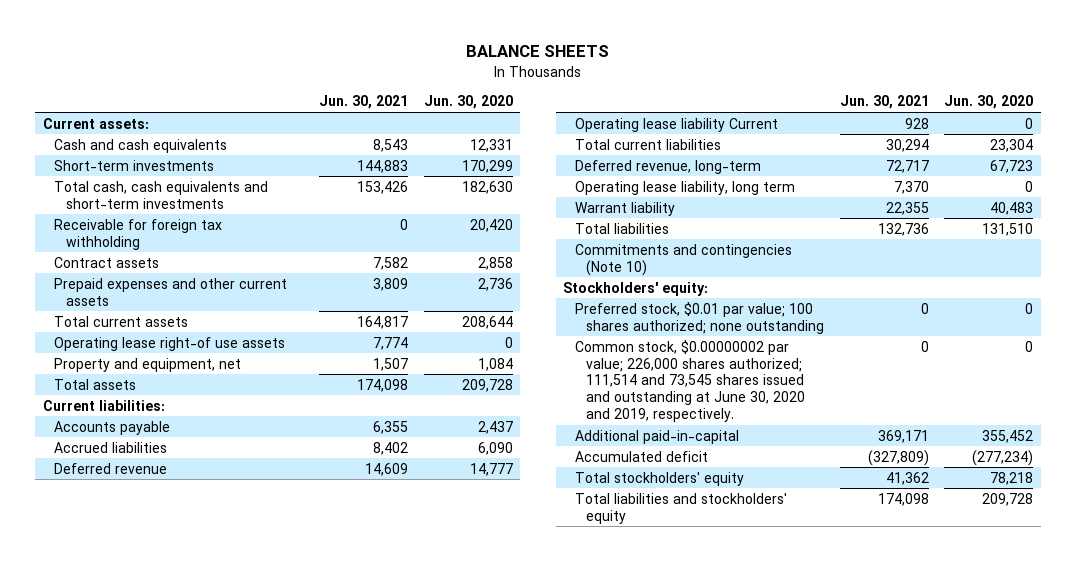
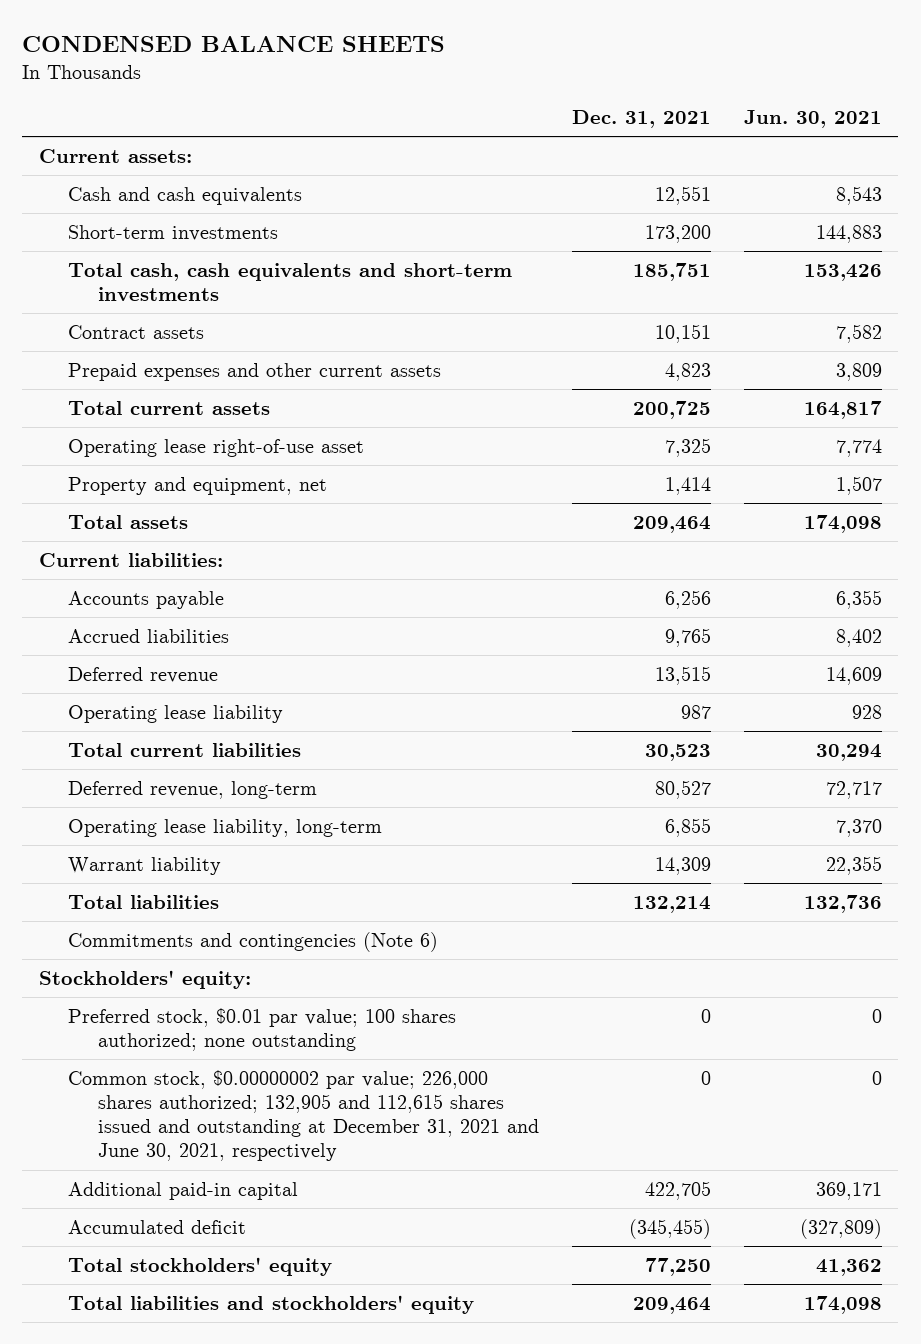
[466,45,610,58] BALANCE SHEETS -> [22,36,446,53] CONDENSED BALANCE SHEETS
[423,95,513,110] Jun. 30, 2020 -> none
none -> [571,109,711,128] Dec. 31, 2021
[54,218,223,250] Receivable for foreign tax withholding -> none
[54,336,286,351] Operating lease right-of use assets -> [68,438,365,457] Operating lease right-of-use asset
[574,117,778,132] Operating lease liability Current -> [68,704,284,723] Operating lease liability
[574,180,795,195] Operating lease liability, long term -> [68,818,383,837] Operating lease liability, long-term
[574,243,792,276] Commitments and contingencies (Note 10) -> [68,931,439,952] Commitments and contingencies (Note 6)
[574,339,806,423] Common stock, $0.00000002 par value; 226,000 shares authorized; 111,514 and 73,545 shares issued and outstanding at June 30, 2020 and 2019, respectively. -> [68,1069,539,1162] Common stock, $0.00000002 par value; 226,000 shares authorized; 132,905 and 112,615 shares issued and outstanding at December 31, 2021 and June 30, 2021, respectively
[574,429,739,444] Additional paid-in-capital -> [68,1181,299,1200] Additional paid-in capital

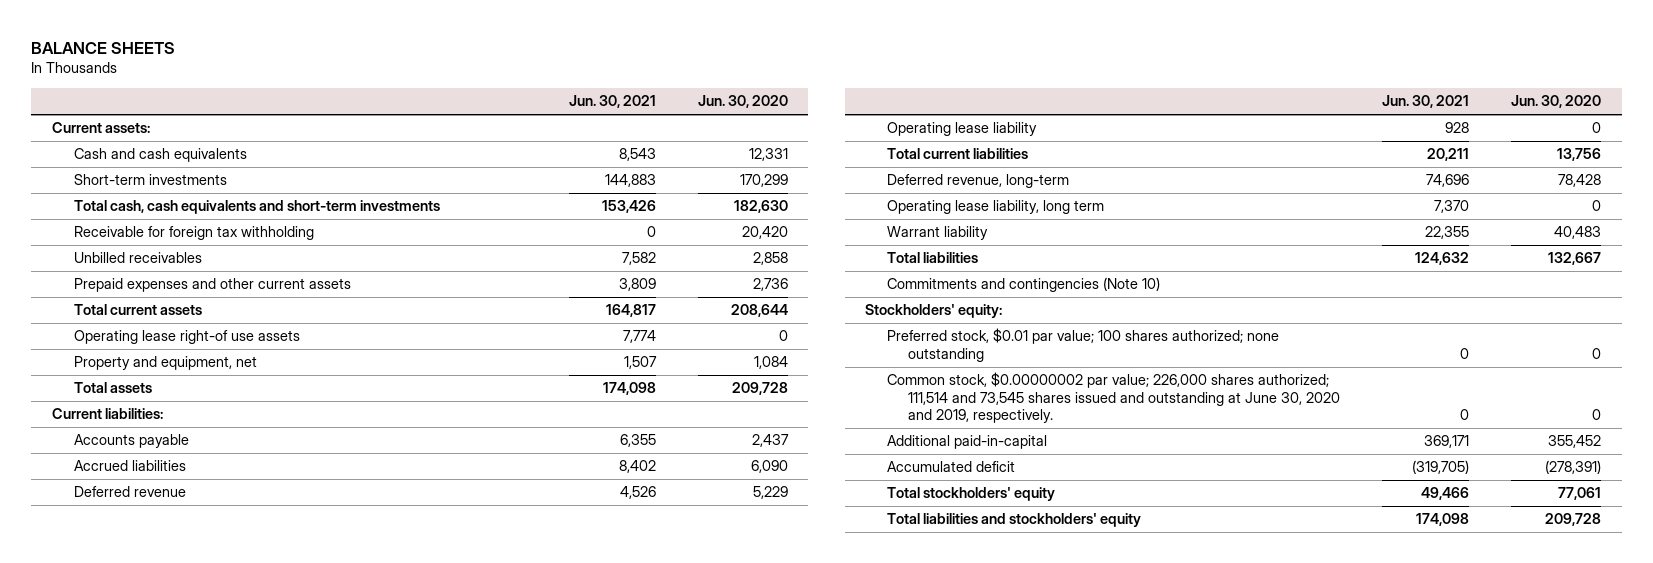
[22,36,446,53] CONDENSED BALANCE SHEETS -> [31,41,176,54] BALANCE SHEETS
[571,109,711,128] Dec. 31, 2021 -> none
none -> [697,95,788,109] Jun. 30, 2020
none -> [73,226,314,241] Receivable for foreign tax withholding
[68,324,205,339] Contract assets -> [73,252,202,264] Unbilled receivables
[68,438,365,457] Operating lease right-of-use asset -> [73,330,300,345] Operating lease right-of use assets
[825,666,882,685] 14,609 -> [619,486,656,500] 4,526
[815,743,882,761] 30,294 -> [1426,148,1469,162] 20,211
[825,780,882,799] 72,717 -> [1425,174,1469,188] 74,696
[68,818,383,837] Operating lease liability, long-term -> [886,200,1104,215] Operating lease liability, long term
[803,894,882,913] 132,736 -> [1414,252,1469,266] 124,632
[68,931,439,952] Commitments and contingencies (Note 6) -> [886,277,1160,293] Commitments and contingencies (Note 10)
[68,1069,539,1162] Common stock, $0.00000002 par value; 226,000 shares authorized; 132,905 and 112,615 shares issued and outstanding at December 31, 2021 and June 30, 2021, respectively -> [886,372,1341,423] Common stock, $0.00000002 par value; 226,000 shares authorized; 111,514 and 73,545 shares issued and outstanding at June 30, 2020 and 2019, respectively.
[68,1181,299,1200] Additional paid-in capital -> [886,435,1047,450] Additional paid-in-capital
[799,1218,882,1239] (327,809) -> [1411,460,1469,475] (319,705)
[815,1258,882,1276] 41,362 -> [1420,487,1469,501] 49,466

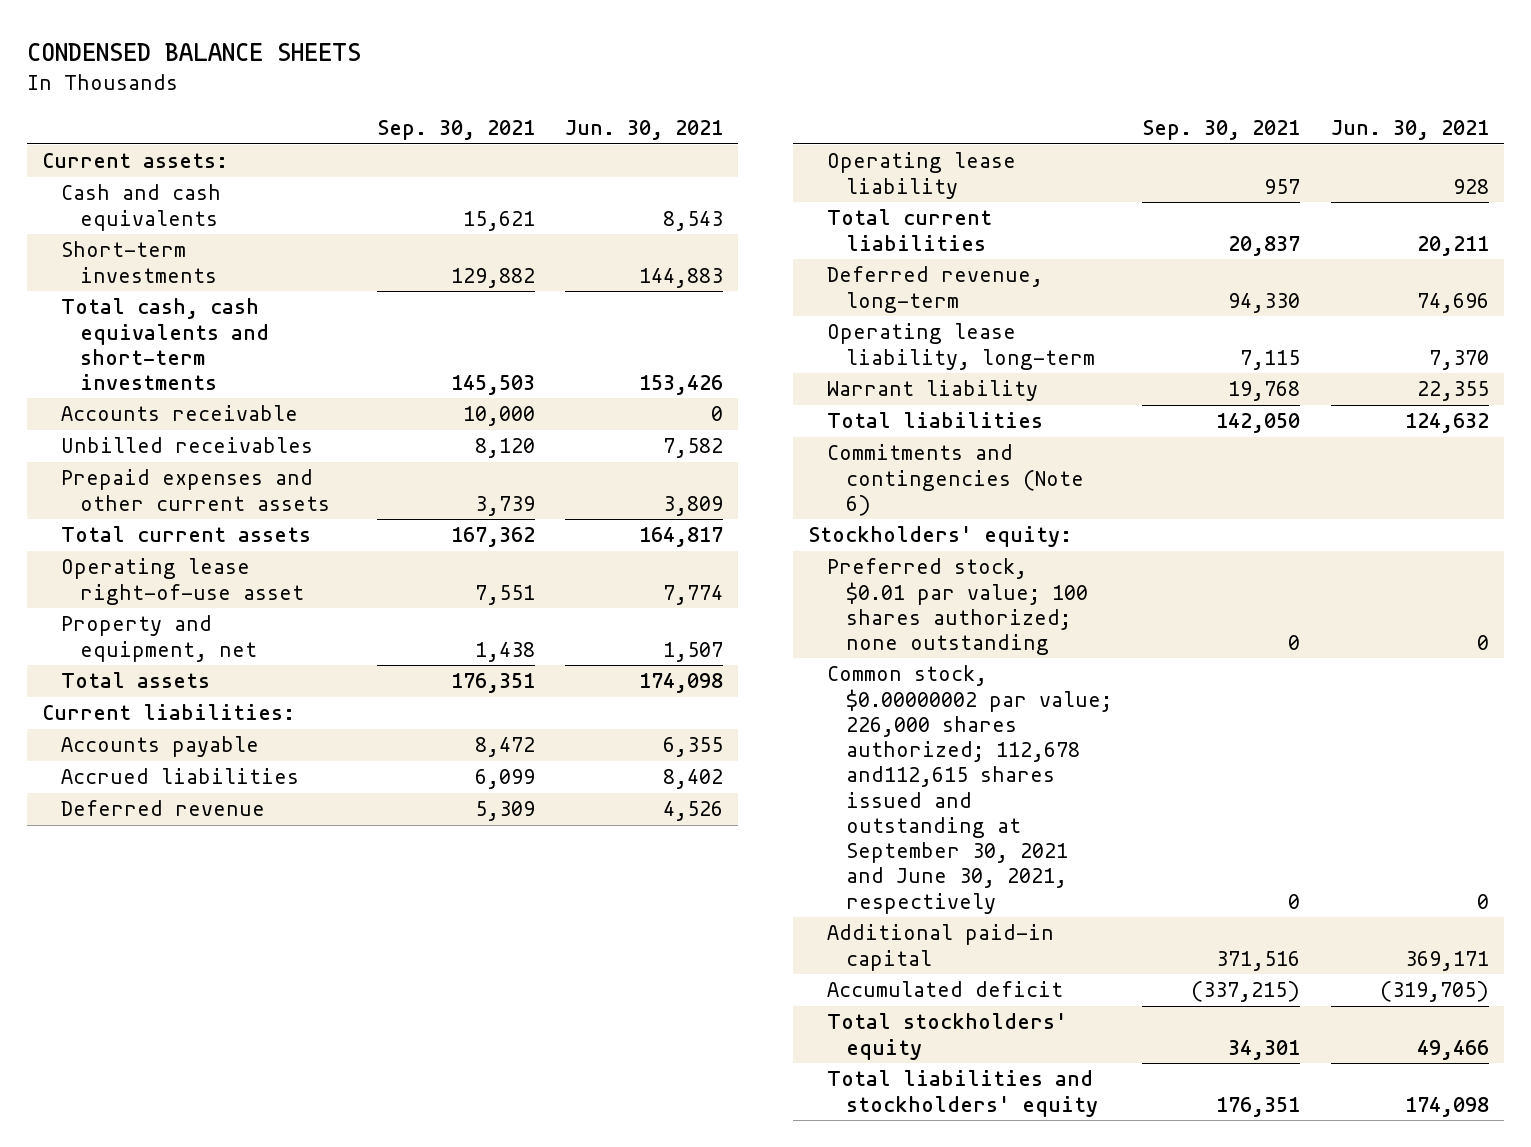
[31,41,176,54] BALANCE SHEETS -> [27,42,362,61] CONDENSED BALANCE SHEETS
[697,95,788,109] Jun. 30, 2020 -> none
none -> [376,120,535,141] Sep. 30, 2021
[73,226,314,241] Receivable for foreign tax withholding -> none
none -> [61,405,299,422] Accounts receivable
[73,330,300,345] Operating lease right-of use assets -> [61,558,305,605] Operating lease right-of-use asset
[886,200,1104,215] Operating lease liability, long term -> [826,323,1095,370] Operating lease liability, long-term
[886,277,1160,293] Commitments and contingencies (Note 10) -> [826,444,1084,516] Commitments and contingencies (Note 6)
[886,372,1341,423] Common stock, $0.00000002 par value; 226,000 shares authorized; 111,514 and 73,545 shares issued and outstanding at June 30, 2020 and 2019, respectively. -> [826,665,1112,914] Common stock, $0.00000002 par value; 226,000 shares authorized; 112,678 and112,615 shares issued and outstanding at September 30, 2021 and June 30, 2021, respectively
[886,435,1047,450] Additional paid-in-capital -> [826,924,1054,971] Additional paid-in capital

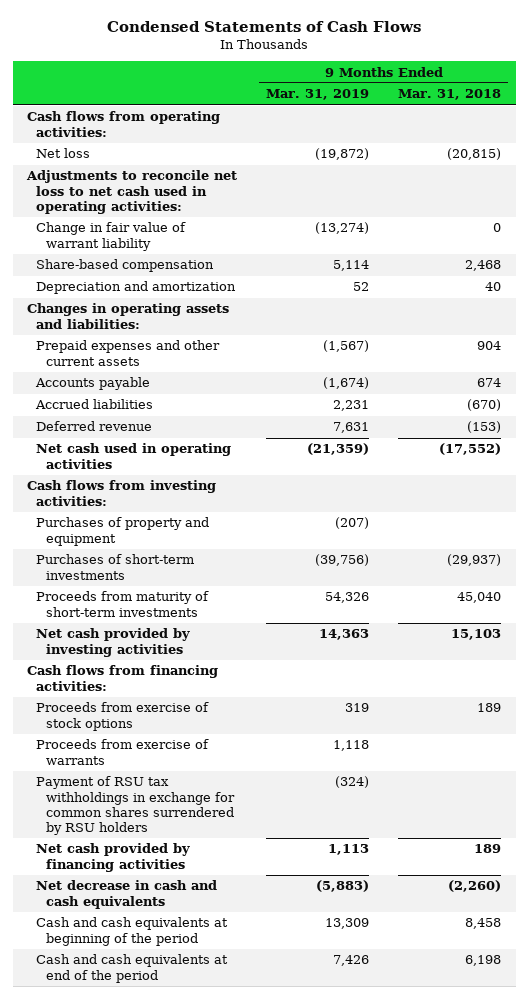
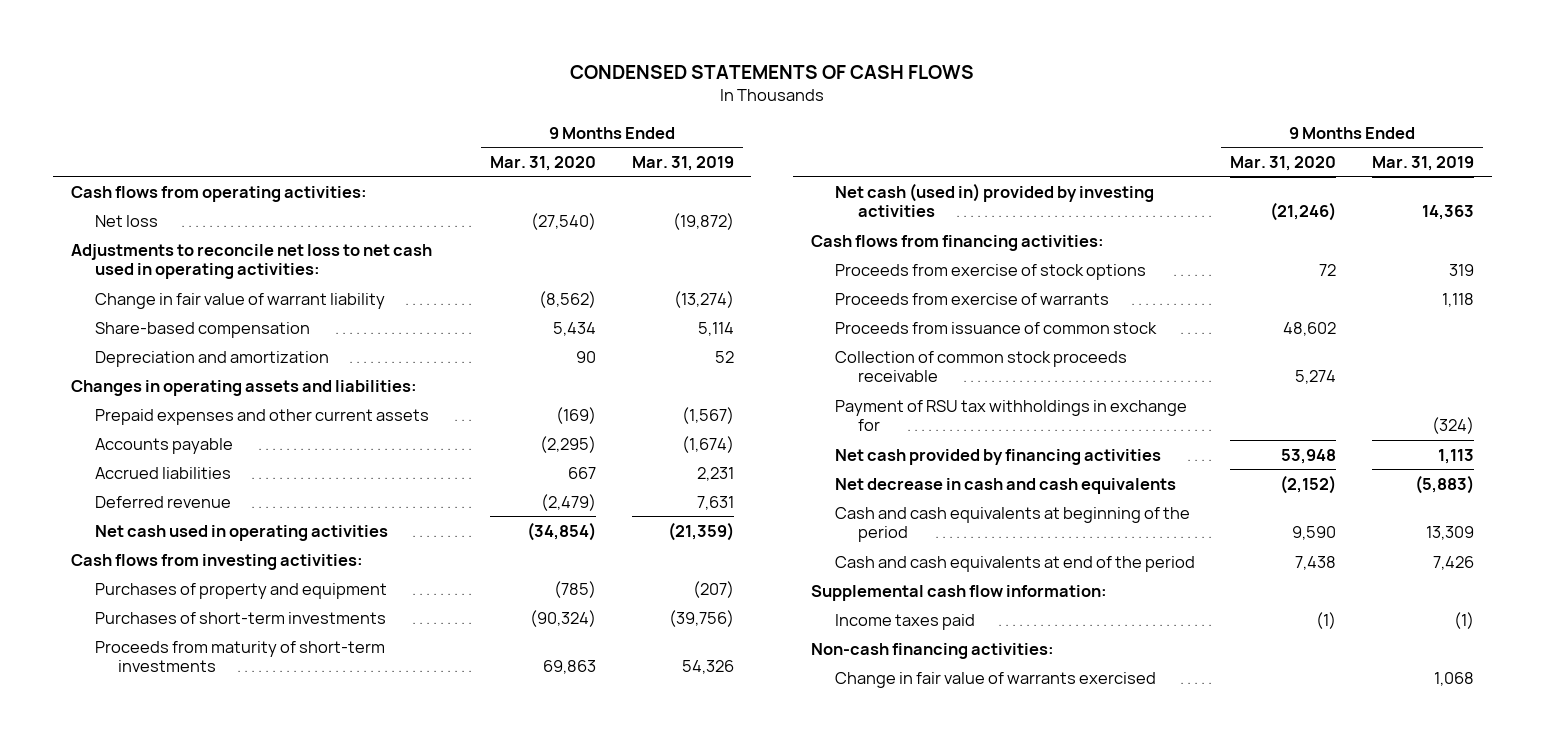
[107,21,422,33] Condensed Statements of Cash Flows -> [570,64,975,79] CONDENSED STATEMENTS OF CASH FLOWS
[398,89,502,101] Mar. 31, 2018 -> none
none -> [490,155,597,171] Mar. 31, 2020
[36,628,191,657] Net cash provided by investing activities -> [834,182,1154,218] Net cash (used in) provided by investing activities
none -> [834,321,1157,334] Proceeds from issuance of common stock
none -> [834,350,1127,383] Collection of common stock proceeds receivable
[36,776,235,836] Payment of RSU tax withholdings in exchange for common shares surrendered by RSU holders -> [834,399,1187,432] Payment of RSU tax withholdings in exchange for
none -> [810,584,1107,601] Supplemental cash flow information:
none -> [834,613,975,630] Income taxes paid
none -> [810,642,1054,659] Non-cash financing activities:
none -> [834,671,1156,688] Change in fair value of warrants exercised

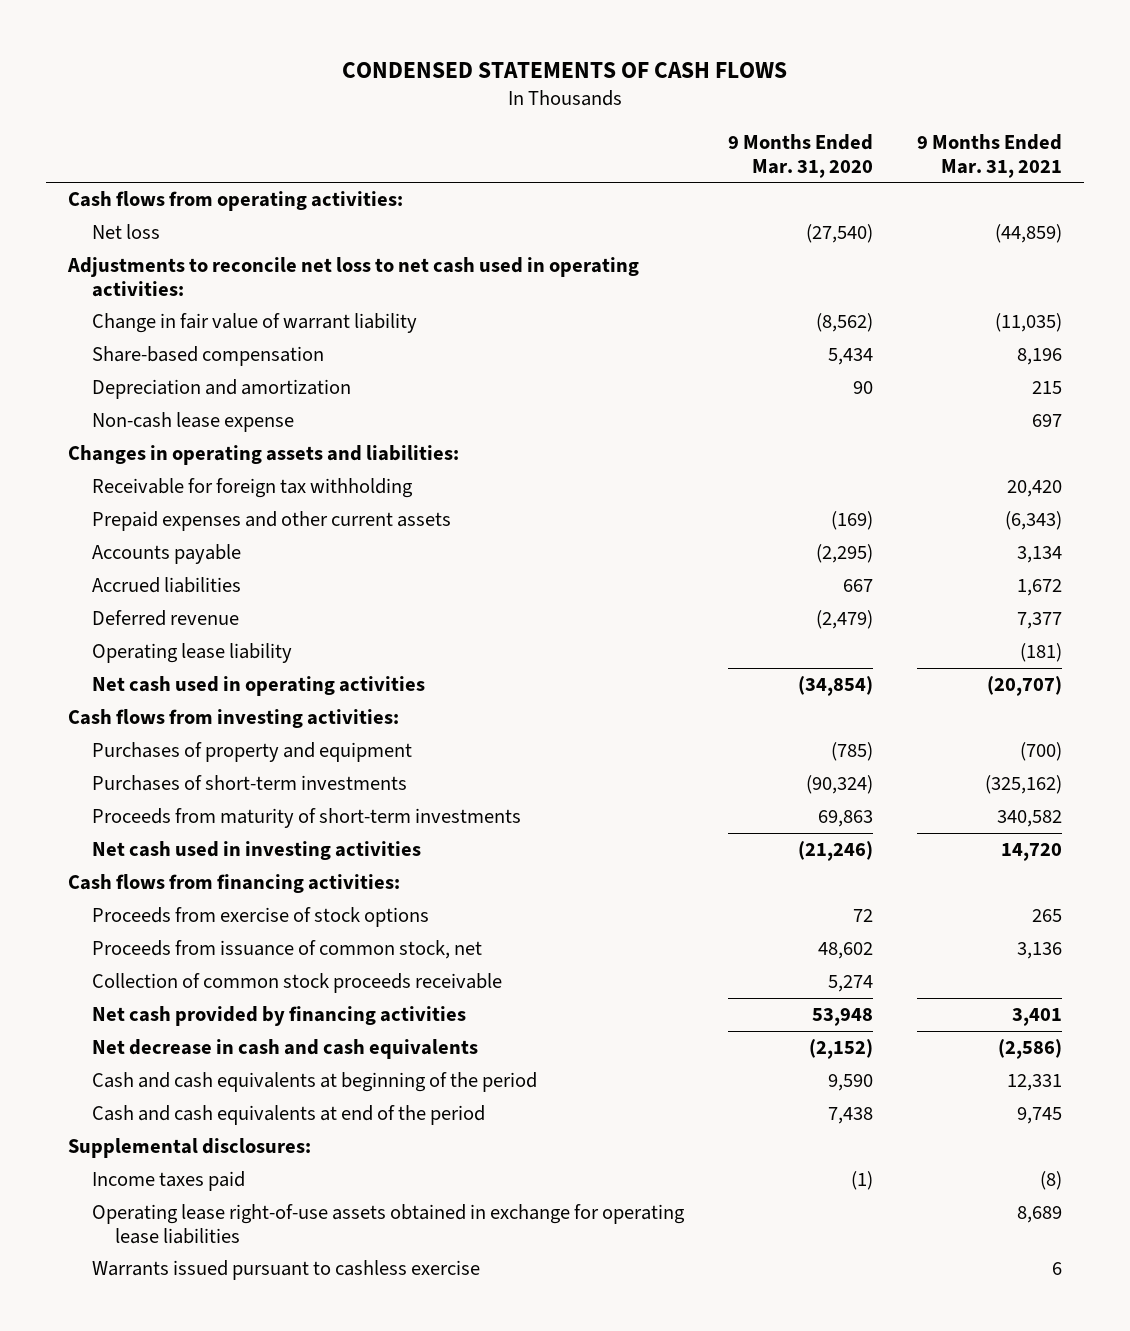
[631,155,734,171] Mar. 31, 2019 -> none
none -> [916,134,1062,178] 9 Months Ended Mar. 31, 2021
none -> [91,412,294,433] Non-cash lease expense
none -> [91,478,413,499] Receivable for foreign tax withholding
none -> [91,643,292,664] Operating lease liability
[834,182,1154,218] Net cash (used in) provided by investing activities -> [91,841,421,861] Net cash used in investing activities
[834,292,1109,305] Proceeds from exercise of warrants -> none
[834,321,1157,334] Proceeds from issuance of common stock -> [91,940,482,960] Proceeds from issuance of common stock, net
[834,399,1187,432] Payment of RSU tax withholdings in exchange for -> none
[810,584,1107,601] Supplemental cash flow information: -> [67,1138,311,1159] Supplemental disclosures:
[810,642,1054,659] Non-cash financing activities: -> none
[834,671,1156,688] Change in fair value of warrants exercised -> none
none -> [91,1204,685,1244] Operating lease right-of-use assets obtained in exchange for operating lease liabilities
none -> [91,1260,480,1281] Warrants issued pursuant to cashless exercise

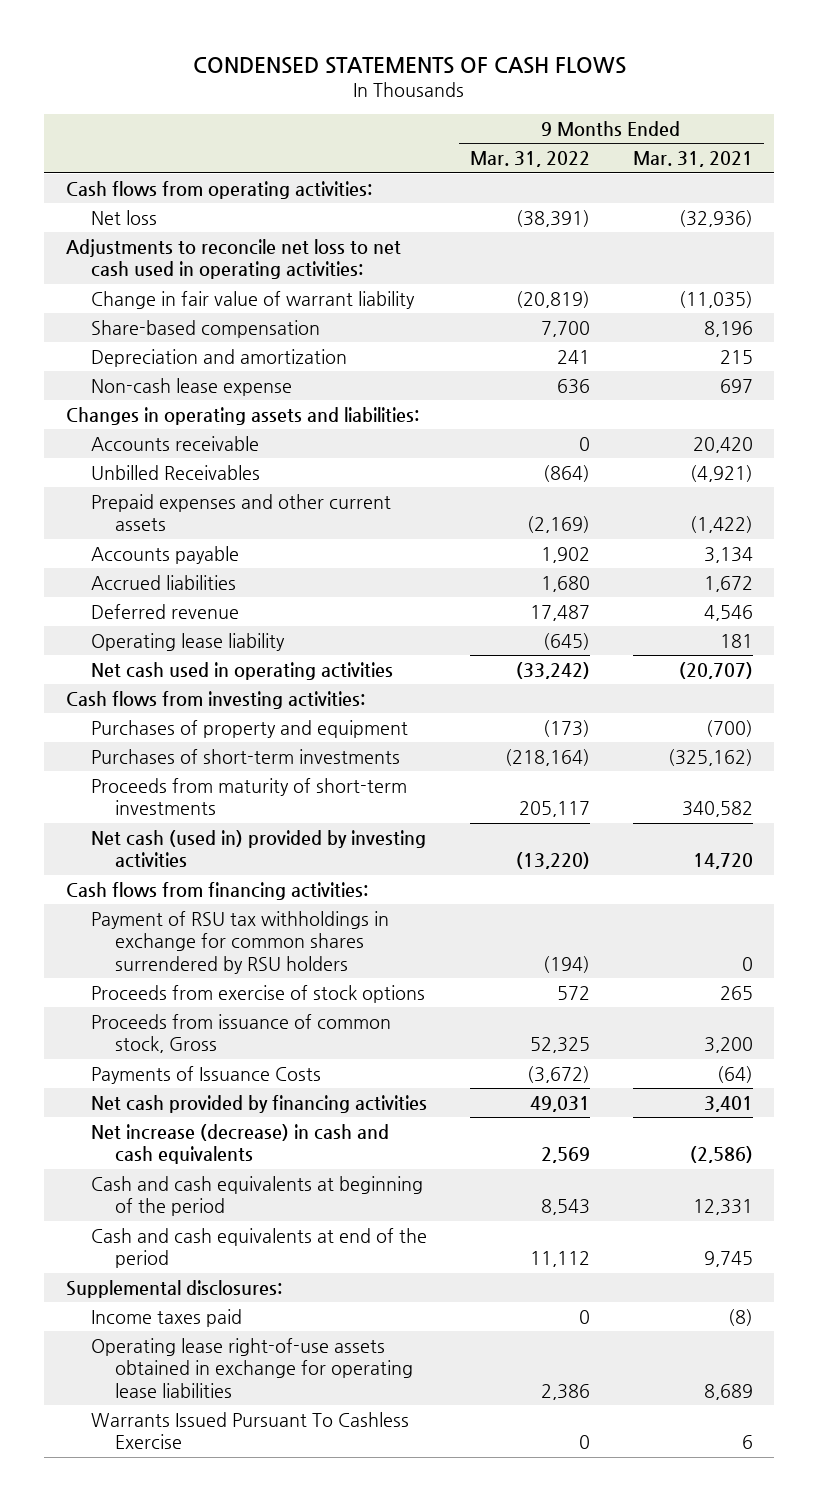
[727,134,873,178] 9 Months Ended Mar. 31, 2020 -> none
none -> [469,151,590,168] Mar. 31, 2022
[994,224,1062,244] (44,859) -> [678,209,753,227] (32,936)
[91,478,413,499] Receivable for foreign tax withholding -> [90,435,259,451] Accounts receivable
none -> [90,464,260,480] Unbilled Receivables
[1004,511,1062,531] (6,343) -> [689,516,753,534] (1,422)
[1016,612,1062,630] 7,377 -> [703,604,753,621] 4,546
[1019,643,1062,663] (181) -> [719,633,753,648] 181
[91,841,421,861] Net cash used in investing activities -> [90,829,426,869] Net cash (used in) provided by investing activities
none -> [90,910,389,974] Payment of RSU tax withholdings in exchange for common shares surrendered by RSU holders
[91,973,502,994] Collection of common stock proceeds receivable -> none
[91,940,482,960] Proceeds from issuance of common stock, net -> [90,1013,391,1054] Proceeds from issuance of common stock, Gross
[1016,942,1062,960] 3,136 -> [703,1037,753,1054] 3,200
none -> [90,1065,321,1084] Payments of Issuance Costs
[91,1039,478,1060] Net decrease in cash and cash equivalents -> [90,1123,389,1165] Net increase (decrease) in cash and cash equivalents
[91,1260,480,1281] Warrants issued pursuant to cashless exercise -> [90,1411,409,1450] Warrants Issued Pursuant To Cashless Exercise

